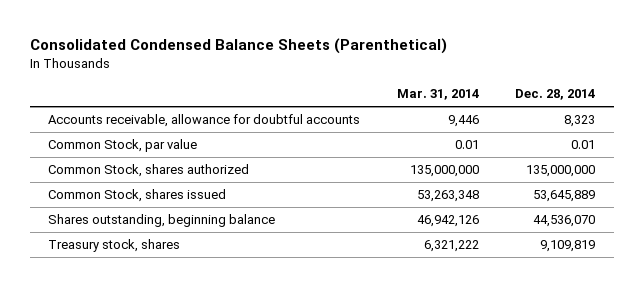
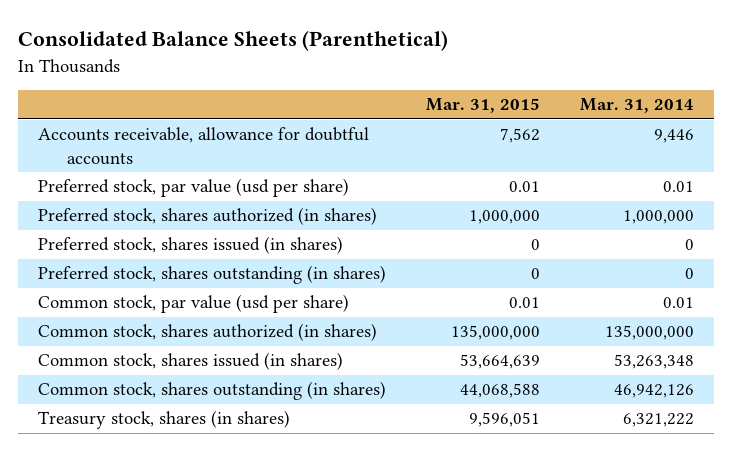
[29,38,447,55] Consolidated Condensed Balance Sheets (Parenthetical) -> [17,30,448,52] Consolidated Balance Sheets (Parenthetical)
[515,89,596,101] Dec. 28, 2014 -> none
none -> [425,98,540,114] Mar. 31, 2015
none -> [37,178,349,198] Preferred stock, par value (usd per share)
none -> [37,207,377,226] Preferred stock, shares authorized (in shares)
none -> [37,236,343,255] Preferred stock, shares issued (in shares)
none -> [37,265,386,285] Preferred stock, shares outstanding (in shares)
[47,139,197,153] Common Stock, par value -> [37,294,349,314] Common stock, par value (usd per share)
[47,164,249,178] Common Stock, shares authorized -> [37,323,377,342] Common stock, shares authorized (in shares)
[47,189,226,203] Common Stock, shares issued -> [37,352,343,371] Common stock, shares issued (in shares)
[47,214,275,228] Shares outstanding, beginning balance -> [37,381,386,401] Common stock, shares outstanding (in shares)
[47,239,180,253] Treasury stock, shares -> [37,410,290,430] Treasury stock, shares (in shares)

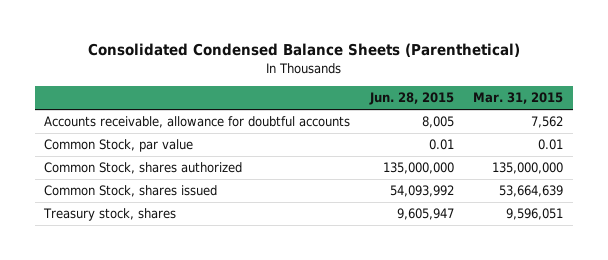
[17,30,448,52] Consolidated Balance Sheets (Parenthetical) -> [87,43,520,58] Consolidated Condensed Balance Sheets (Parenthetical)
[579,98,694,114] Mar. 31, 2014 -> none
none -> [368,92,454,106] Jun. 28, 2015
[37,178,349,198] Preferred stock, par value (usd per share) -> none
[37,207,377,226] Preferred stock, shares authorized (in shares) -> none
[37,236,343,255] Preferred stock, shares issued (in shares) -> none
[37,265,386,285] Preferred stock, shares outstanding (in shares) -> none
[37,381,386,401] Common stock, shares outstanding (in shares) -> none
[37,294,349,314] Common stock, par value (usd per share) -> [44,139,194,153] Common Stock, par value
[37,323,377,342] Common stock, shares authorized (in shares) -> [44,162,243,175] Common Stock, shares authorized
[37,352,343,371] Common stock, shares issued (in shares) -> [44,185,218,198] Common Stock, shares issued
[37,410,290,430] Treasury stock, shares (in shares) -> [43,208,177,222] Treasury stock, shares

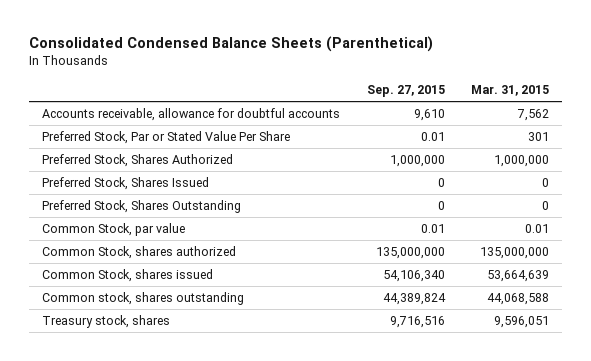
[368,92,454,106] Jun. 28, 2015 -> none
none -> [366,85,445,98] Sep. 27, 2015
none -> [42,131,291,145] Preferred Stock, Par or Stated Value Per Share
none -> [42,154,234,168] Preferred Stock, Shares Authorized
none -> [42,177,210,191] Preferred Stock, Shares Issued
none -> [42,200,242,214] Preferred Stock, Shares Outstanding
none -> [42,292,245,306] Common stock, shares outstanding

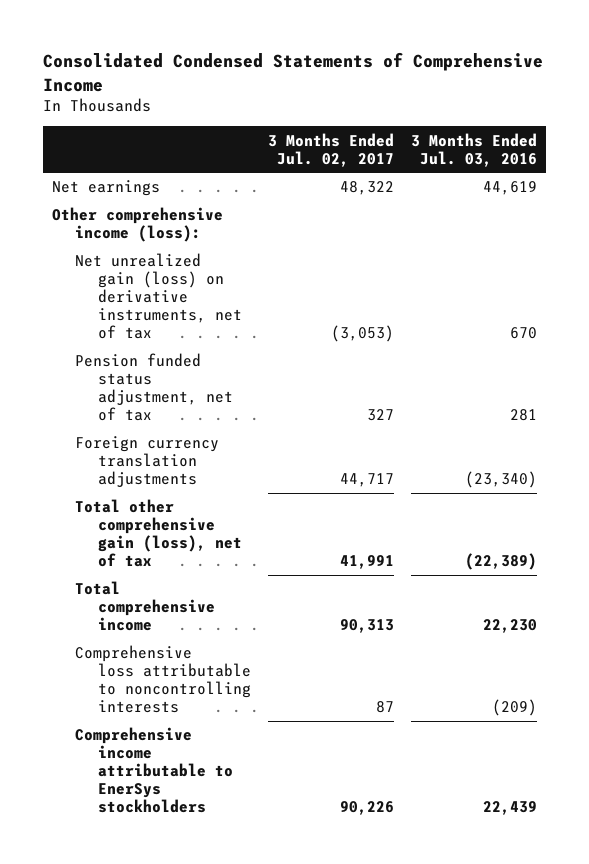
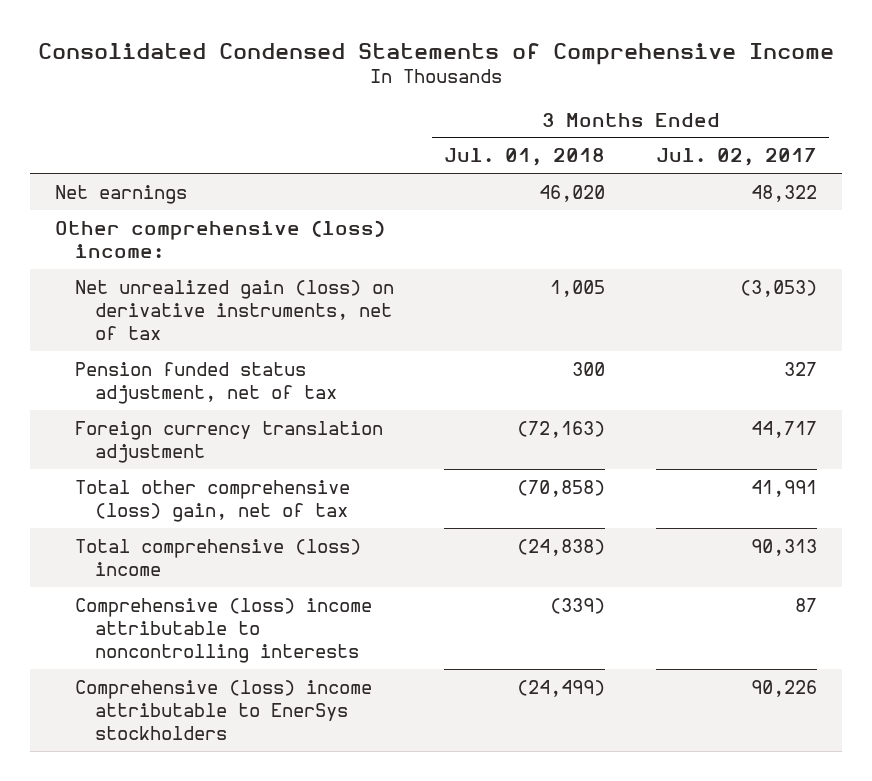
[411,132,538,167] 3 Months Ended Jul. 03, 2016 -> none
none -> [444,148,606,167] Jul. 01, 2018
[51,207,223,243] Other comprehensive income (loss): -> [55,219,386,259] Other comprehensive (loss) income:
[74,436,219,488] Foreign currency translation adjustments -> [75,420,384,464] Foreign currency translation adjustment
[74,499,242,568] Total other comprehensive gain (loss), net of tax -> [75,479,351,523] Total other comprehensive (loss) gain, net of tax
[74,581,215,632] Total comprehensive income -> [75,538,362,577] Total comprehensive (loss) income
[74,645,251,714] Comprehensive loss attributable to noncontrolling interests -> [75,597,373,664] Comprehensive (loss) income attributable to noncontrolling interests
[74,727,233,814] Comprehensive income attributable to EnerSys stockholders -> [75,679,373,741] Comprehensive (loss) income attributable to EnerSys stockholders

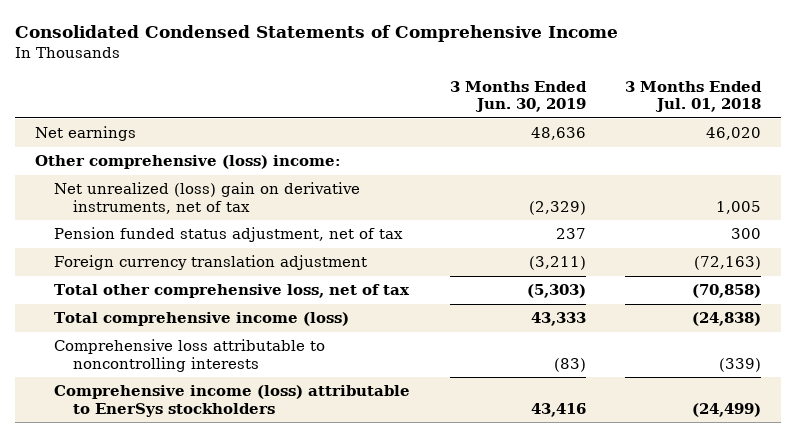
[655,148,817,167] Jul. 02, 2017 -> none
none -> [449,80,587,113] 3 Months Ended Jun. 30, 2019
[75,279,395,341] Net unrealized gain (loss) on derivative instruments, net of tax -> [53,182,360,214] Net unrealized (loss) gain on derivative instruments, net of tax
[75,479,351,523] Total other comprehensive (loss) gain, net of tax -> [53,284,410,299] Total other comprehensive loss, net of tax
[75,538,362,577] Total comprehensive (loss) income -> [53,312,349,327] Total comprehensive income (loss)
[75,597,373,664] Comprehensive (loss) income attributable to noncontrolling interests -> [53,339,325,372] Comprehensive loss attributable to noncontrolling interests
[75,679,373,741] Comprehensive (loss) income attributable to EnerSys stockholders -> [53,385,410,417] Comprehensive income (loss) attributable to EnerSys stockholders

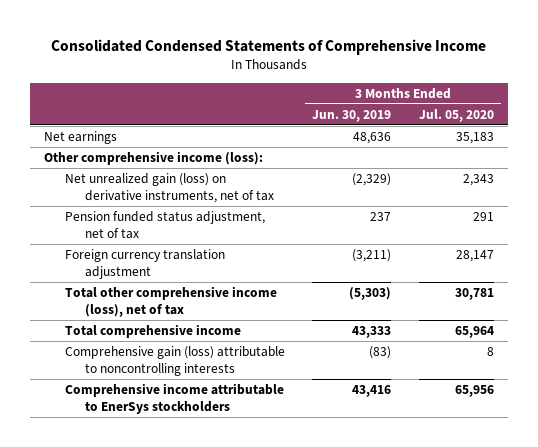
[625,80,763,113] 3 Months Ended Jul. 01, 2018 -> none
none -> [418,108,494,122] Jul. 05, 2020
[35,155,342,170] Other comprehensive (loss) income: -> [43,151,263,166] Other comprehensive income (loss):
[53,182,360,214] Net unrealized (loss) gain on derivative instruments, net of tax -> [64,173,275,203] Net unrealized gain (loss) on derivative instruments, net of tax
[53,284,410,299] Total other comprehensive loss, net of tax -> [64,286,277,317] Total other comprehensive income (loss), net of tax
[53,312,349,327] Total comprehensive income (loss) -> [64,324,241,339] Total comprehensive income
[53,339,325,372] Comprehensive loss attributable to noncontrolling interests -> [64,346,285,376] Comprehensive gain (loss) attributable to noncontrolling interests
[53,385,410,417] Comprehensive income (loss) attributable to EnerSys stockholders -> [64,383,284,414] Comprehensive income attributable to EnerSys stockholders

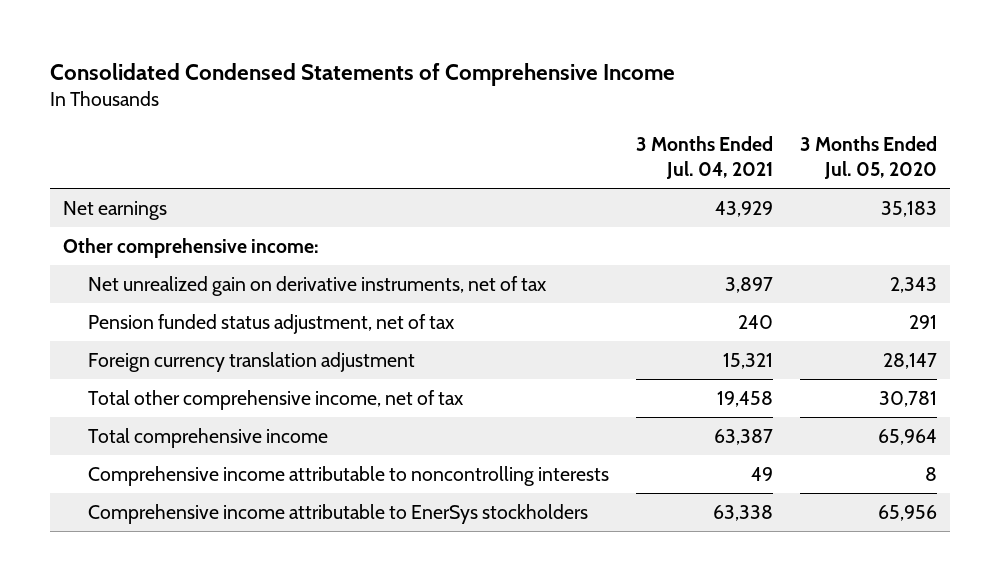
[312,109,392,122] Jun. 30, 2019 -> none
none -> [636,136,774,180] 3 Months Ended Jul. 04, 2021
[43,151,263,166] Other comprehensive income (loss): -> [62,237,319,258] Other comprehensive income:
[64,173,275,203] Net unrealized gain (loss) on derivative instruments, net of tax -> [88,275,548,296] Net unrealized gain on derivative instruments, net of tax
[64,286,277,317] Total other comprehensive income (loss), net of tax -> [88,389,465,410] Total other comprehensive income, net of tax
[64,346,285,376] Comprehensive gain (loss) attributable to noncontrolling interests -> [88,465,610,486] Comprehensive income attributable to noncontrolling interests

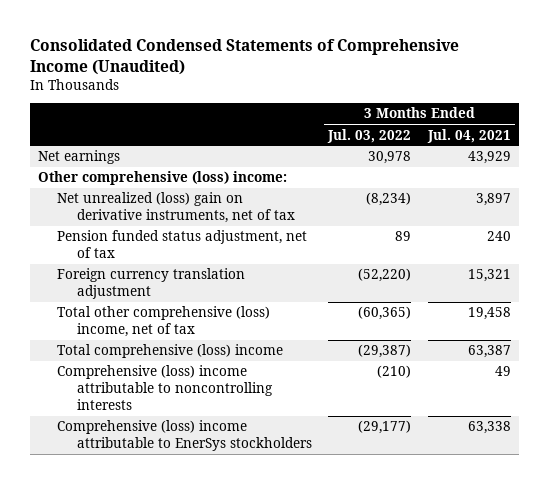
[49,62,675,86] Consolidated Condensed Statements of Comprehensive Income -> [29,38,459,75] Consolidated Condensed Statements of Comprehensive Income (Unaudited)
[799,136,937,180] 3 Months Ended Jul. 05, 2020 -> none
none -> [327,128,412,143] Jul. 03, 2022
[62,237,319,258] Other comprehensive income: -> [38,171,288,186] Other comprehensive (loss) income:
[88,275,548,296] Net unrealized gain on derivative instruments, net of tax -> [57,192,295,224] Net unrealized (loss) gain on derivative instruments, net of tax
[88,389,465,410] Total other comprehensive income, net of tax -> [57,306,271,338] Total other comprehensive (loss) income, net of tax
[88,427,329,448] Total comprehensive income -> [57,344,284,359] Total comprehensive (loss) income
[88,465,610,486] Comprehensive income attributable to noncontrolling interests -> [57,365,273,410] Comprehensive (loss) income attributable to noncontrolling interests
[88,503,589,524] Comprehensive income attributable to EnerSys stockholders -> [57,420,312,452] Comprehensive (loss) income attributable to EnerSys stockholders

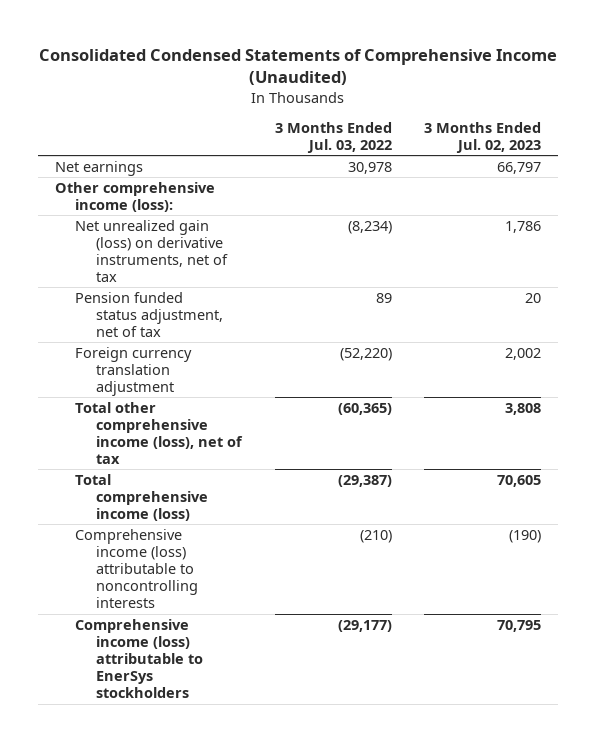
[426,128,511,143] Jul. 04, 2021 -> none
none -> [424,121,542,154] 3 Months Ended Jul. 02, 2023
[38,171,288,186] Other comprehensive (loss) income: -> [54,181,215,212] Other comprehensive income (loss):
[57,192,295,224] Net unrealized (loss) gain on derivative instruments, net of tax -> [75,219,228,283] Net unrealized gain (loss) on derivative instruments, net of tax
[57,306,271,338] Total other comprehensive (loss) income, net of tax -> [75,401,243,465] Total other comprehensive income (loss), net of tax
[57,344,284,359] Total comprehensive (loss) income -> [75,473,208,522] Total comprehensive income (loss)
[57,365,273,410] Comprehensive (loss) income attributable to noncontrolling interests -> [75,528,198,609] Comprehensive income (loss) attributable to noncontrolling interests
[57,420,312,452] Comprehensive (loss) income attributable to EnerSys stockholders -> [75,618,203,699] Comprehensive income (loss) attributable to EnerSys stockholders

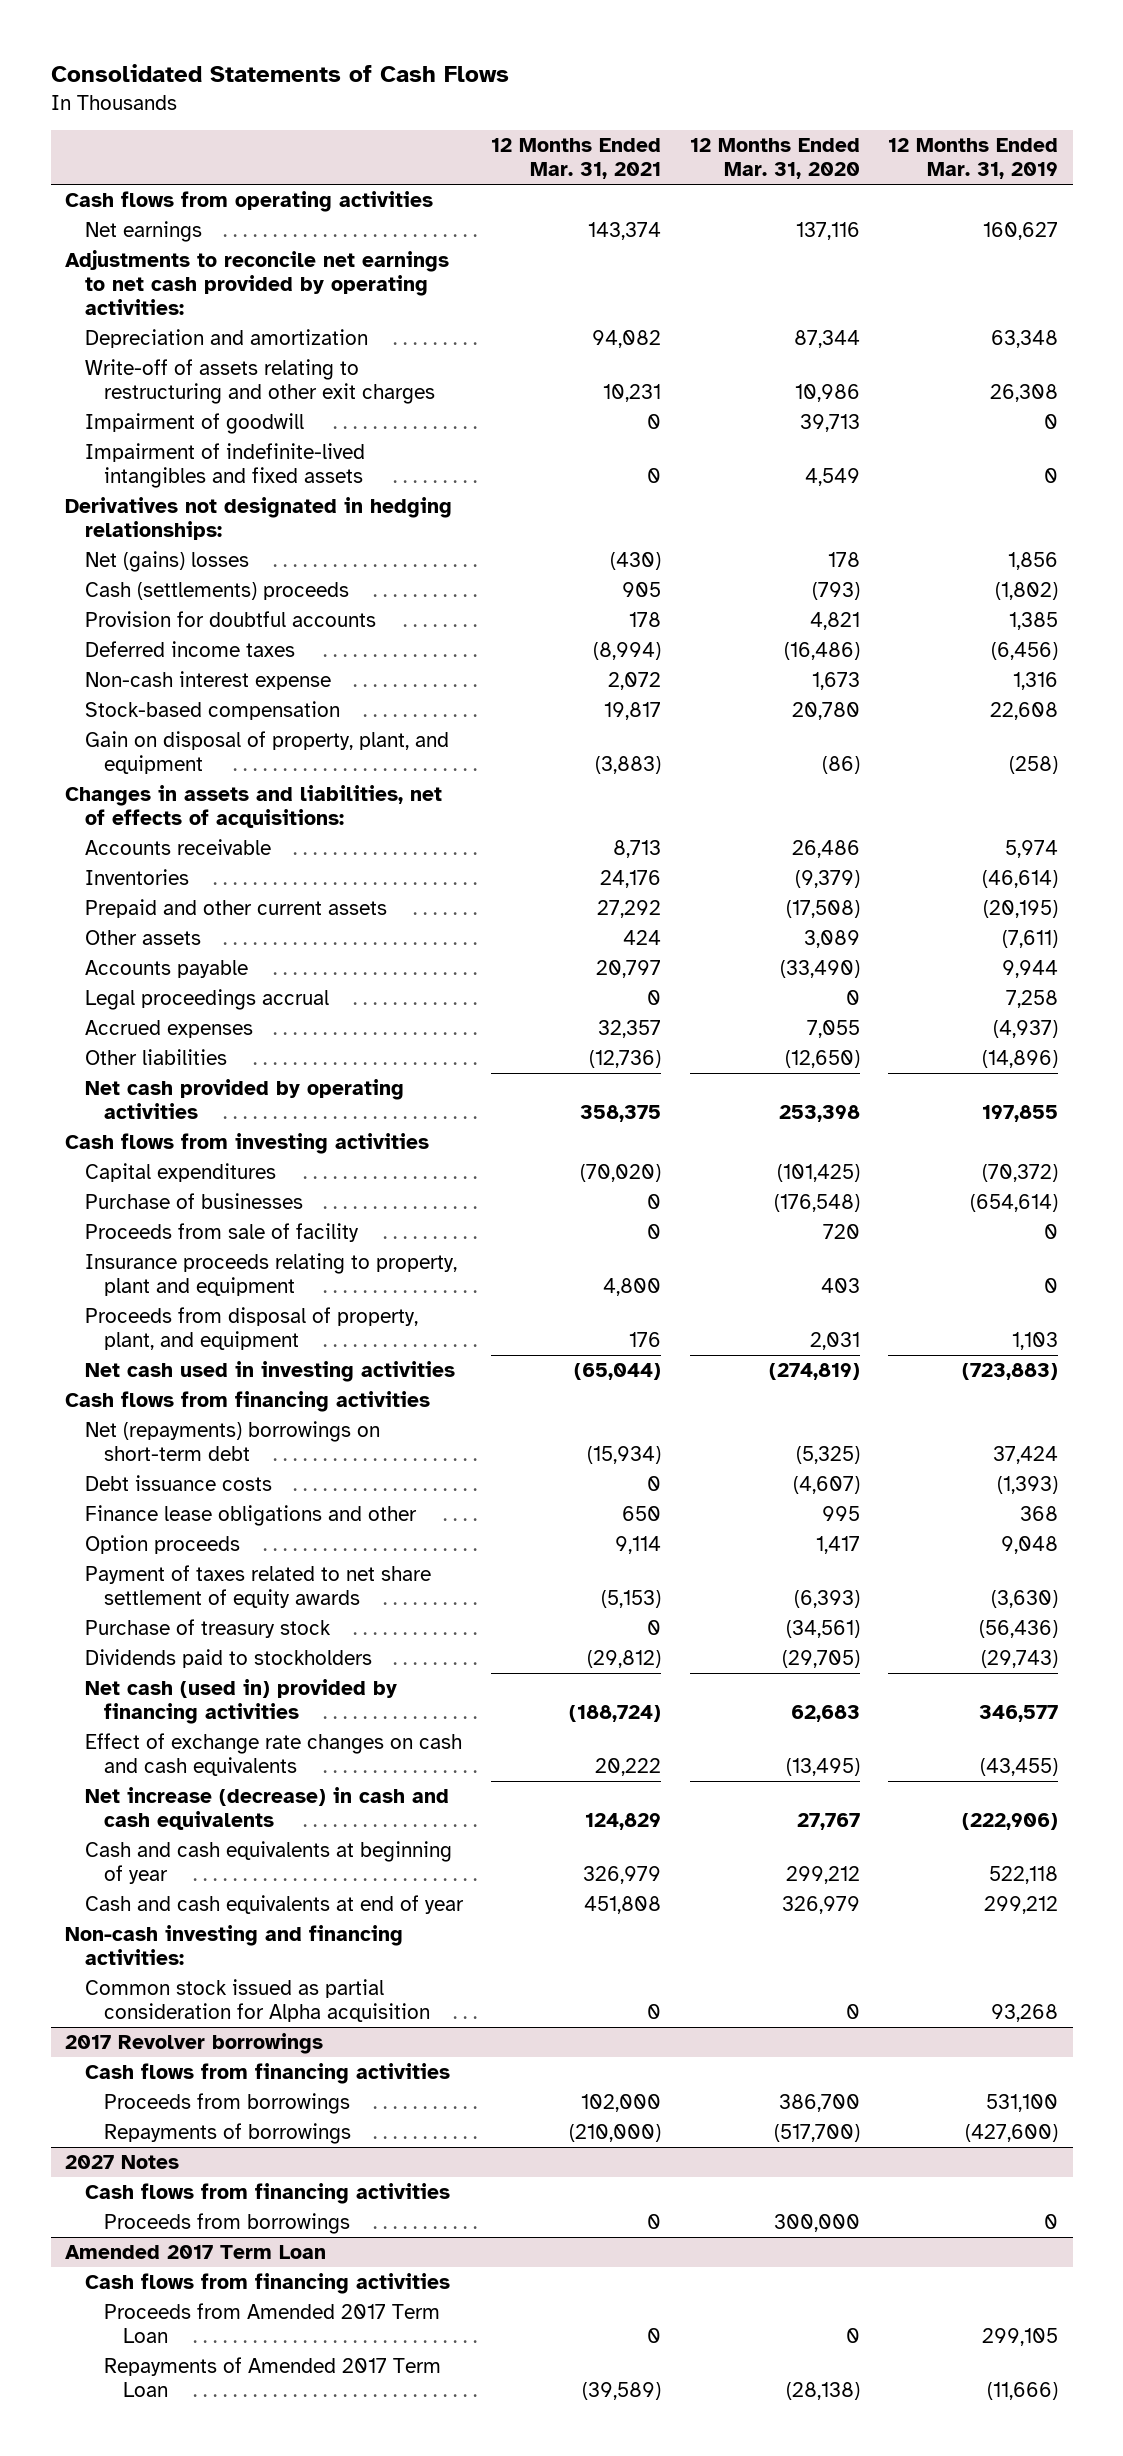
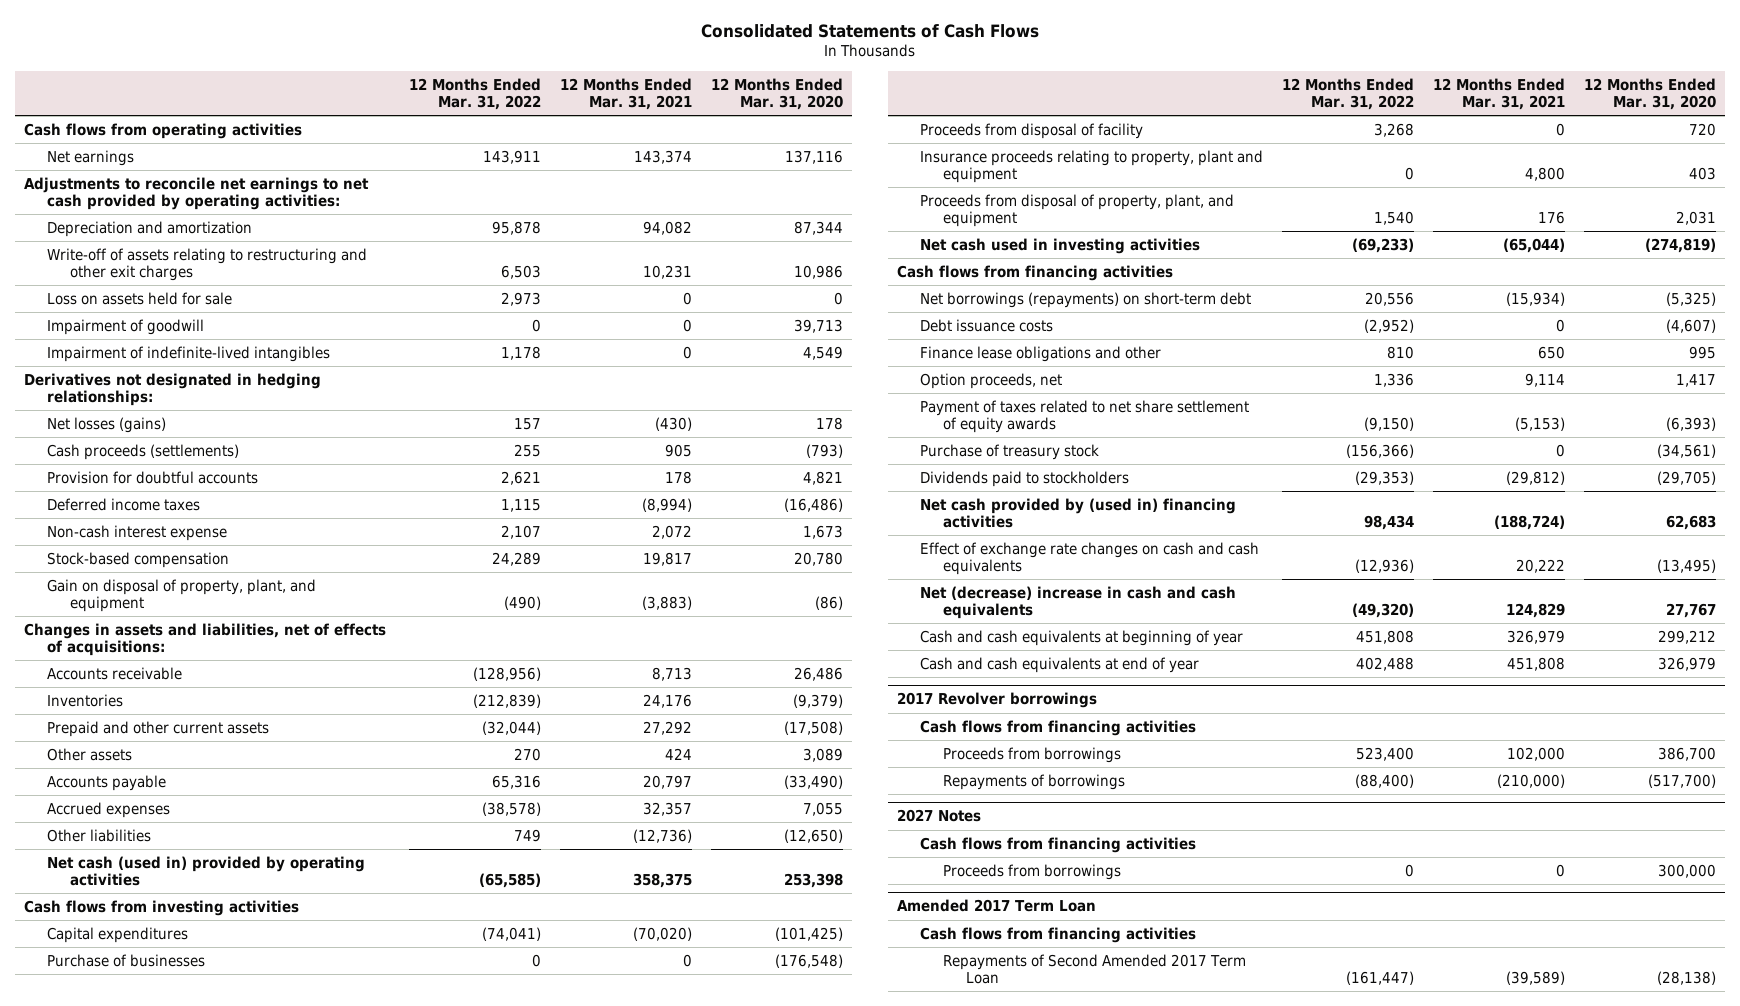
[888,138,1059,180] 12 Months Ended Mar. 31, 2019 -> none
none -> [409,77,542,110] 12 Months Ended Mar. 31, 2022
none -> [47,291,233,305] Loss on assets held for sale
[84,442,365,489] Impairment of indefinite-lived intangibles and fixed assets -> [47,345,331,362] Impairment of indefinite-lived intangibles
[84,550,249,572] Net (gains) losses -> [47,416,167,433] Net losses (gains)
[84,581,349,600] Cash (settlements) proceeds -> [47,443,240,460] Cash proceeds (settlements)
[84,988,329,1010] Legal proceedings accrual -> none
[84,1078,404,1120] Net cash provided by operating activities -> [47,855,366,886] Net cash (used in) provided by operating activities
[84,1222,359,1242] Proceeds from sale of facility -> [920,122,1144,139] Proceeds from disposal of facility
[84,1420,380,1462] Net (repayments) borrowings on short-term debt -> [920,291,1252,308] Net borrowings (repayments) on short-term debt
[84,1534,240,1554] Option proceeds -> [920,372,1063,389] Option proceeds, net
[84,1678,397,1725] Net cash (used in) provided by financing activities -> [920,497,1237,528] Net cash provided by (used in) financing activities
[84,1786,449,1831] Net increase (decrease) in cash and cash equivalents -> [920,585,1237,619] Net (decrease) increase in cash and cash equivalents
[65,1924,404,1966] Non-cash investing and financing activities: -> none
[84,1978,430,2023] Common stock issued as partial consideration for Alpha acquisition -> none
[103,2302,440,2344] Proceeds from Amended 2017 Term Loan -> none
[103,2356,441,2398] Repayments of Amended 2017 Term Loan -> [942,953,1246,984] Repayments of Second Amended 2017 Term Loan

